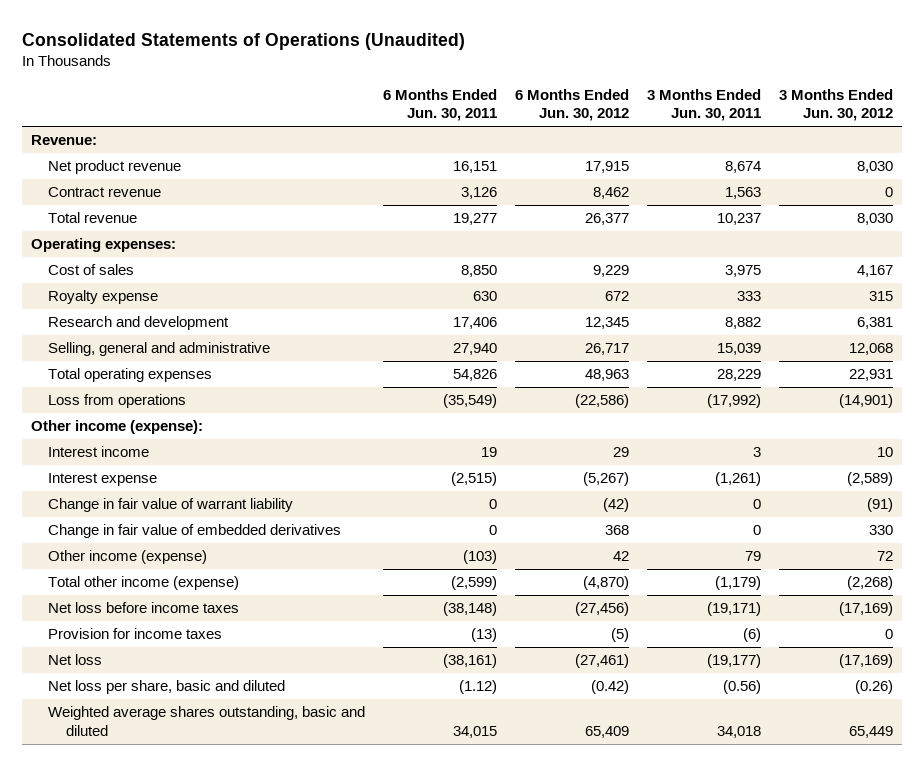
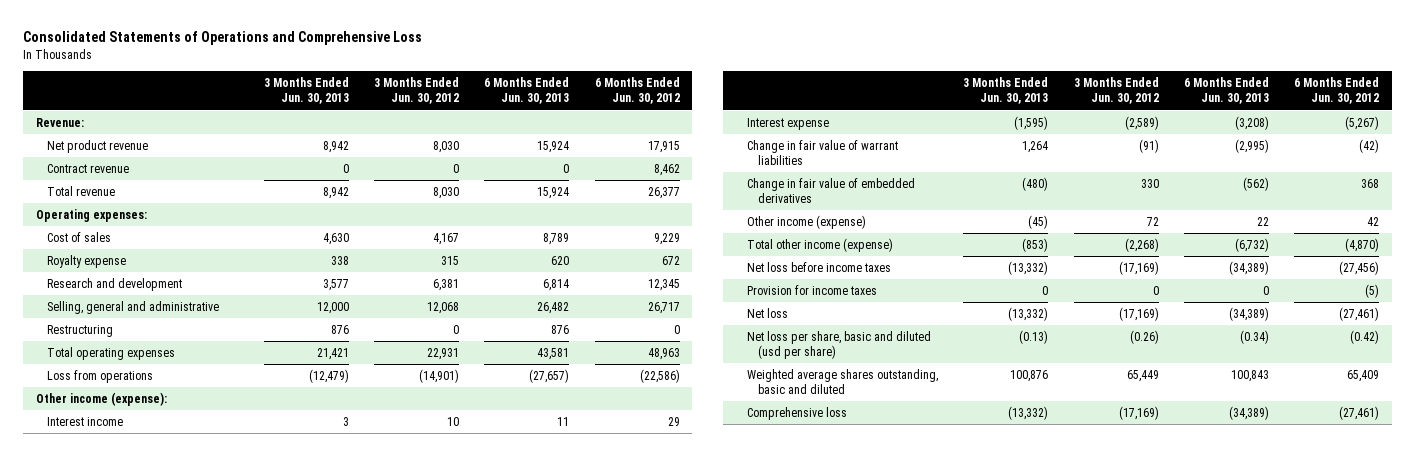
[22,32,466,50] Consolidated Statements of Operations (Unaudited) -> [23,31,423,46] Consolidated Statements of Operations and Comprehensive Loss
[383,88,498,122] 6 Months Ended Jun. 30, 2011 -> none
[646,88,761,122] 3 Months Ended Jun. 30, 2011 -> none
none -> [263,77,349,105] 3 Months Ended Jun. 30, 2013
none -> [484,77,570,105] 6 Months Ended Jun. 30, 2013
none -> [47,324,114,337] Restructuring
[48,498,294,513] Change in fair value of warrant liability -> [746,139,898,166] Change in fair value of warrant liabilities
[48,680,286,695] Net loss per share, basic and diluted -> [746,330,931,360] Net loss per share, basic and diluted (usd per share)
none -> [746,406,847,420] Comprehensive loss

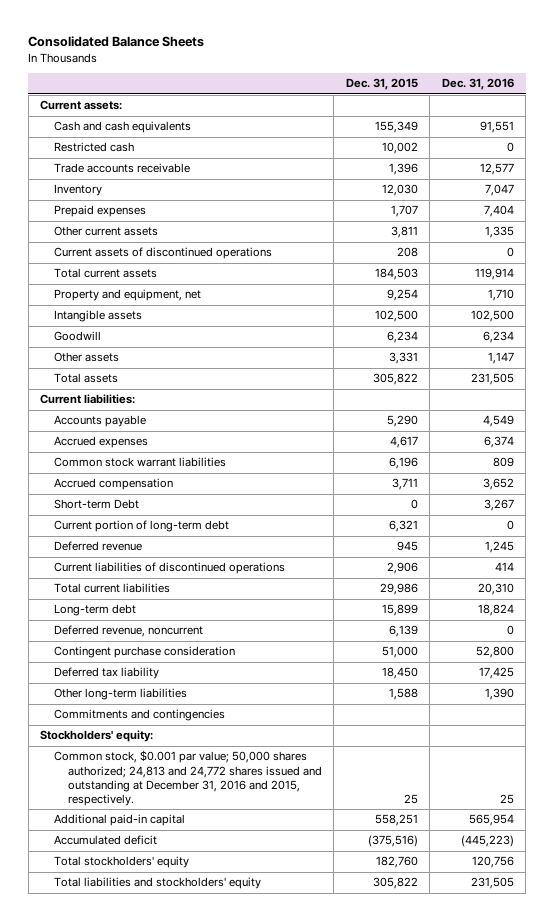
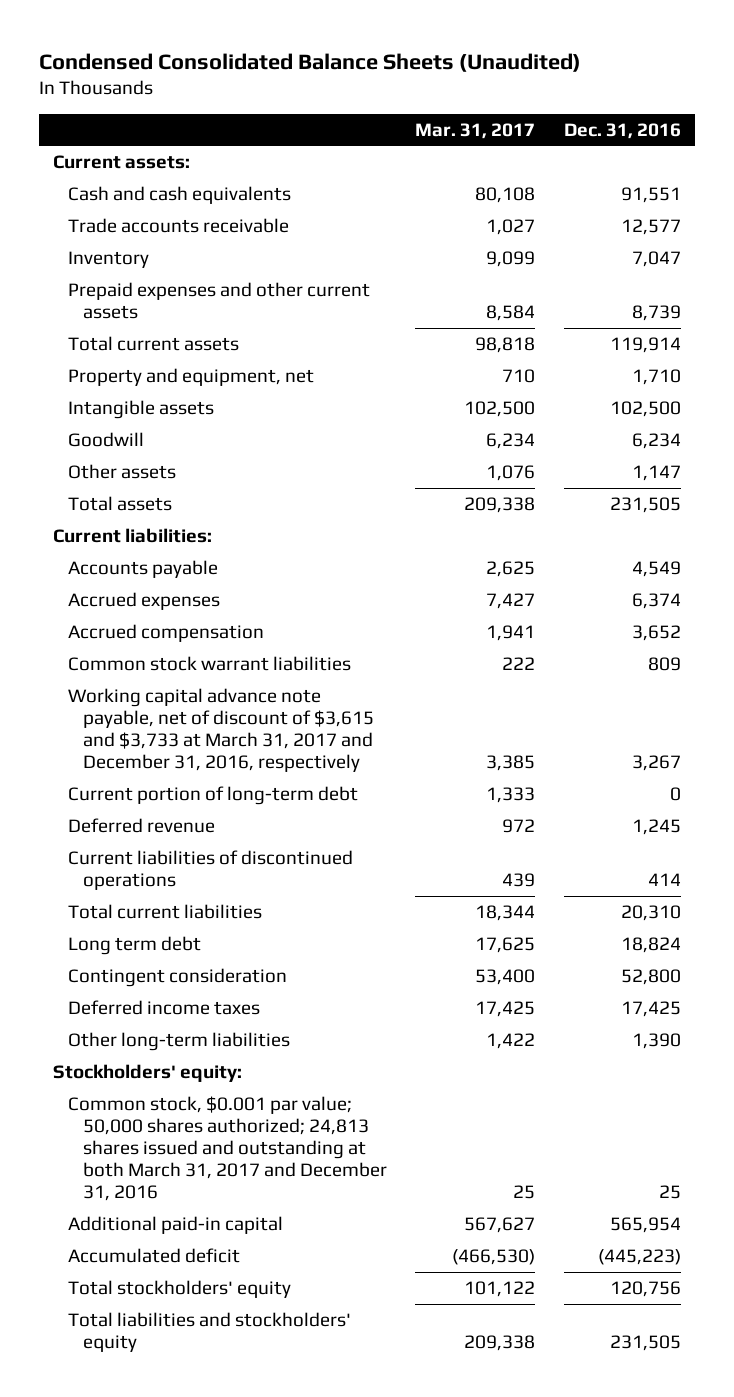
[28,36,205,48] Consolidated Balance Sheets -> [39,52,582,72] Condensed Consolidated Balance Sheets (Unaudited)
[345,78,418,91] Dec. 31, 2015 -> none
none -> [415,122,536,139] Mar. 31, 2017
[54,142,135,153] Restricted cash -> none
[54,226,159,237] Other current assets -> none
[54,247,273,260] Current assets of discontinued operations -> none
[54,205,147,218] Prepaid expenses -> [68,282,371,320] Prepaid expenses and other current assets
[483,205,514,218] 7,404 -> [631,305,681,322] 8,739
[54,457,227,468] Common stock warrant liabilities -> [68,656,352,672] Common stock warrant liabilities
[54,499,140,510] Short-term Debt -> [68,688,375,773] Working capital advance note payable, net of discount of $3,615 and $3,733 at March 31, 2017 and December 31, 2016, respectively
[54,625,204,638] Deferred revenue, noncurrent -> none
[54,604,137,617] Long-term debt -> [68,936,202,956] Long term debt
[54,646,236,659] Contingent purchase consideration -> [68,968,288,988] Contingent consideration
[54,667,160,680] Deferred tax liability -> [68,1000,261,1016] Deferred income taxes
[54,709,226,722] Commitments and contingencies -> none
[54,750,323,806] Common stock, $0.001 par value; 50,000 shares authorized; 24,813 and 24,772 shares issued and outstanding at December 31, 2016 and 2015, respectively. -> [68,1096,388,1202] Common stock, $0.001 par value; 50,000 shares authorized; 24,813 shares issued and outstanding at both March 31, 2017 and December 31, 2016

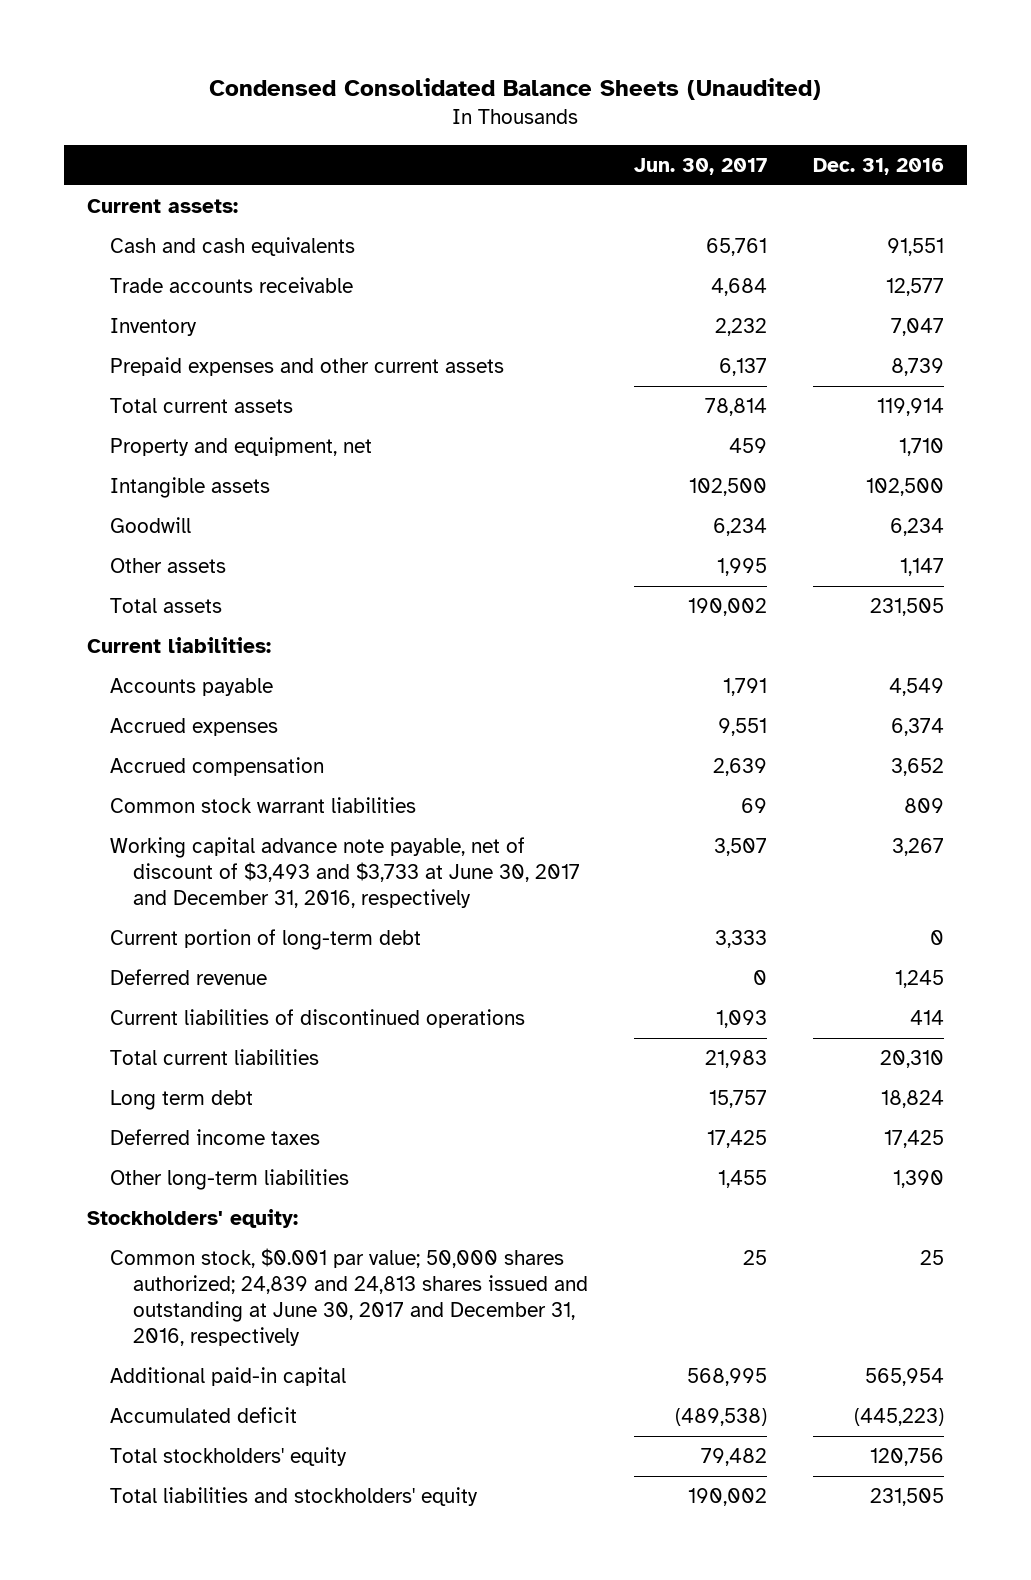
[415,122,536,139] Mar. 31, 2017 -> none
none -> [634,158,768,176] Jun. 30, 2017
[68,688,375,773] Working capital advance note payable, net of discount of $3,615 and $3,733 at March 31, 2017 and December 31, 2016, respectively -> [109,836,581,909] Working capital advance note payable, net of discount of $3,493 and $3,733 at June 30, 2017 and December 31, 2016, respectively
[68,968,288,988] Contingent consideration -> none
[68,1096,388,1202] Common stock, $0.001 par value; 50,000 shares authorized; 24,813 shares issued and outstanding at both March 31, 2017 and December 31, 2016 -> [109,1247,589,1347] Common stock, $0.001 par value; 50,000 shares authorized; 24,839 and 24,813 shares issued and outstanding at June 30, 2017 and December 31, 2016, respectively

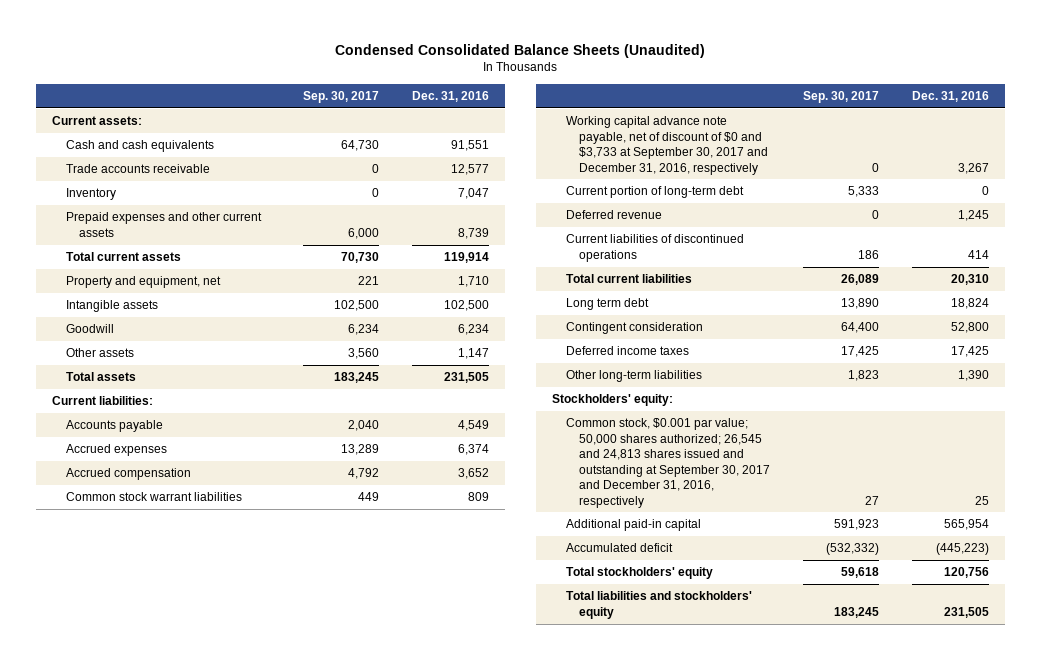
[634,158,768,176] Jun. 30, 2017 -> none
none -> [303,90,380,103] Sep. 30, 2017
[109,836,581,909] Working capital advance note payable, net of discount of $3,493 and $3,733 at June 30, 2017 and December 31, 2016, respectively -> [565,116,769,175] Working capital advance note payable, net of discount of $0 and $3,733 at September 30, 2017 and December 31, 2016, respectively
none -> [565,322,703,335] Contingent consideration
[109,1247,589,1347] Common stock, $0.001 par value; 50,000 shares authorized; 24,839 and 24,813 shares issued and outstanding at June 30, 2017 and December 31, 2016, respectively -> [565,418,771,508] Common stock, $0.001 par value; 50,000 shares authorized; 26,545 and 24,813 shares issued and outstanding at September 30, 2017 and December 31, 2016, respectively

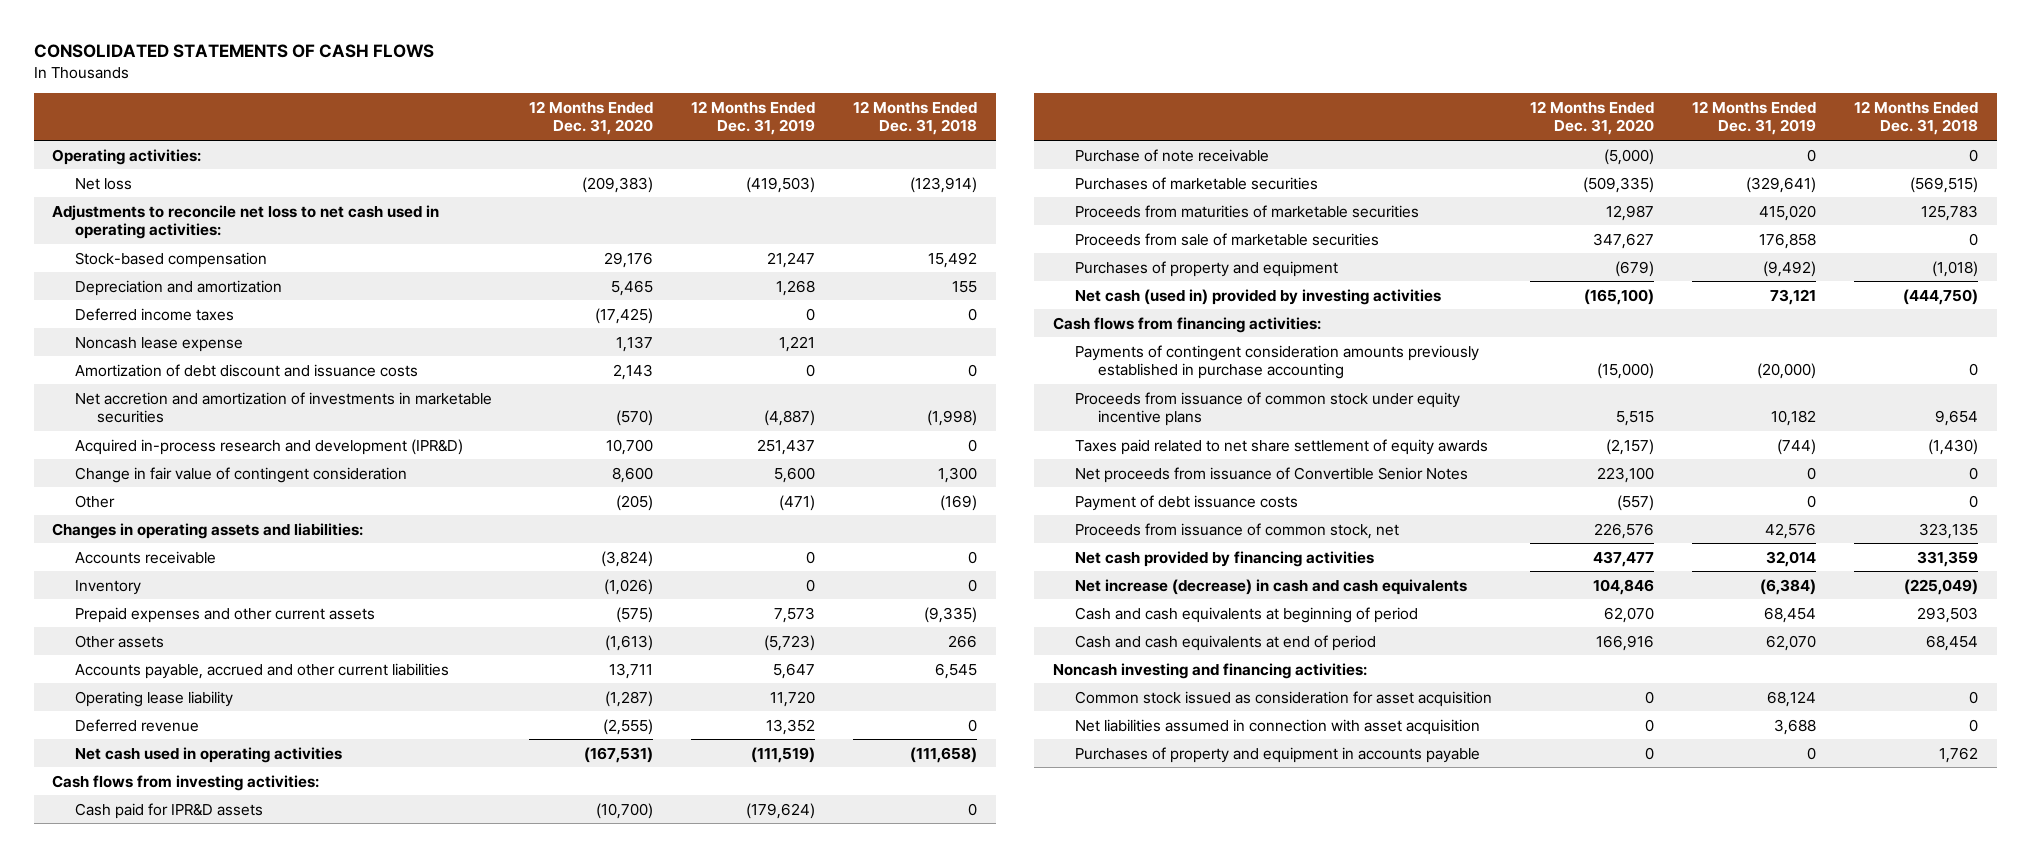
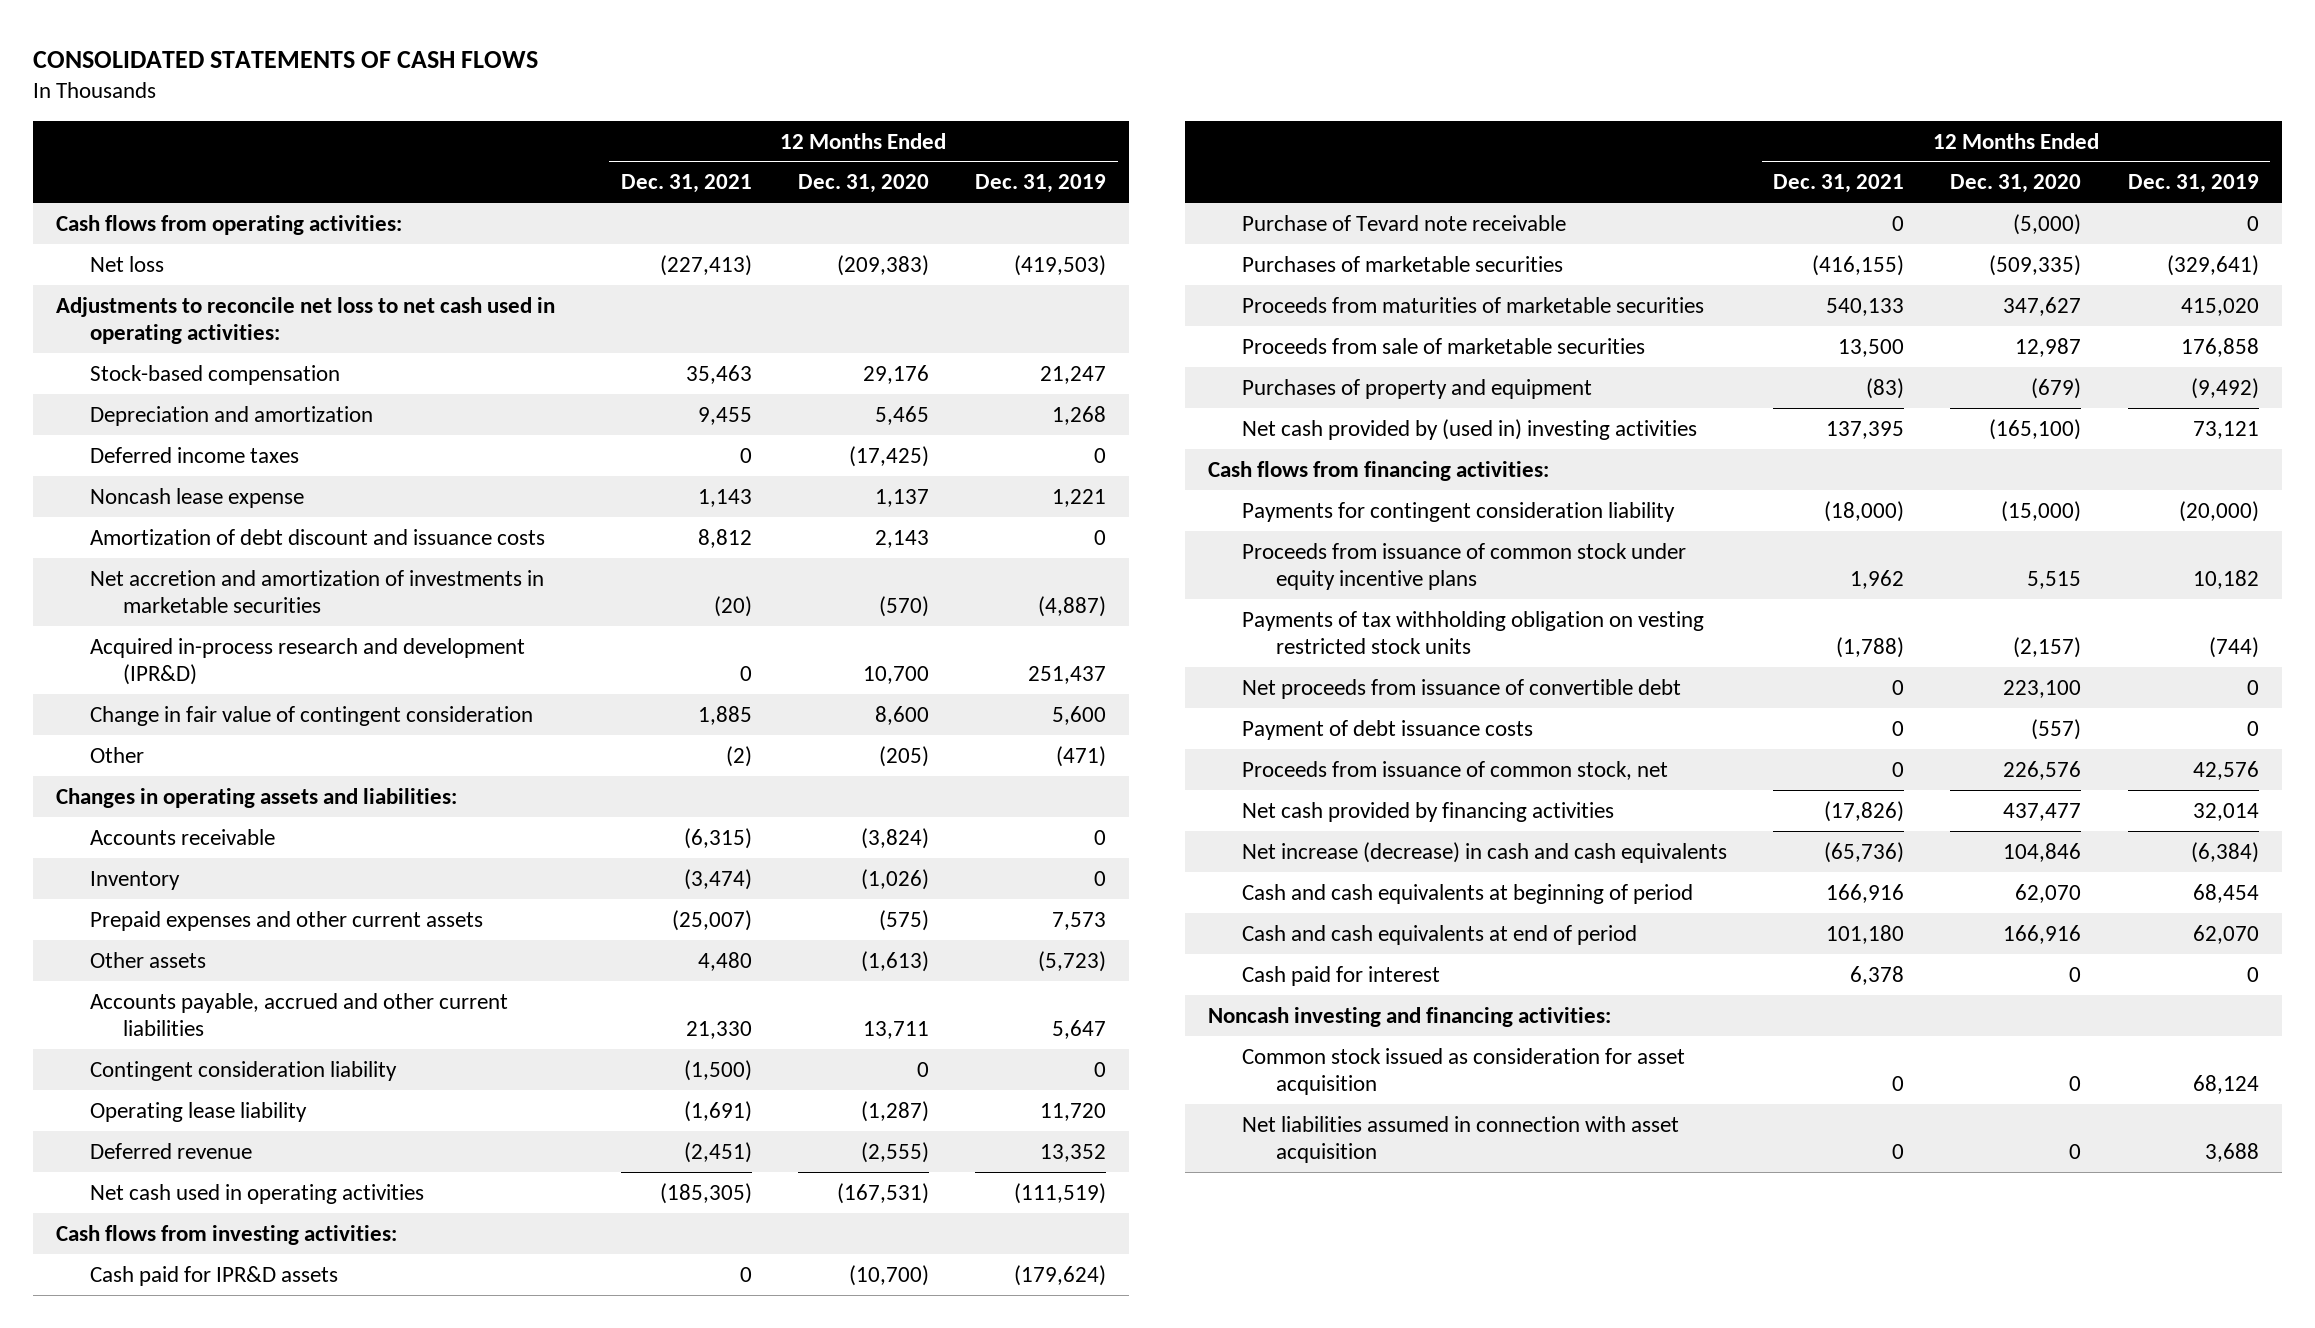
[853,101,978,136] 12 Months Ended Dec. 31, 2018 -> none
none -> [620,174,752,194] Dec. 31, 2021
[52,148,202,165] Operating activities: -> [56,214,403,235] Cash flows from operating activities:
none -> [89,1060,397,1081] Contingent consideration liability
[1075,148,1270,162] Purchase of note receivable -> [1242,214,1567,231] Purchase of Tevard note receivable
[1606,204,1655,221] 12,987 -> [2003,296,2082,316] 347,627
[1593,232,1655,249] 347,627 -> [2015,337,2082,357] 12,987
[1075,288,1442,305] Net cash (used in) provided by investing activities -> [1242,418,1698,440] Net cash provided by (used in) investing activities
[1075,344,1480,380] Payments of contingent consideration amounts previously established in purchase accounting -> [1242,501,1676,522] Payments for contingent consideration liability
[1075,438,1489,455] Taxes paid related to net share settlement of equity awards -> [1242,610,1705,655] Payments of tax withholding obligation on vesting restricted stock units
[1075,466,1469,483] Net proceeds from issuance of Convertible Senior Notes -> [1242,678,1682,699] Net proceeds from issuance of convertible debt
none -> [1242,965,1441,986] Cash paid for interest
[1075,746,1481,763] Purchases of property and equipment in accounts payable -> none

